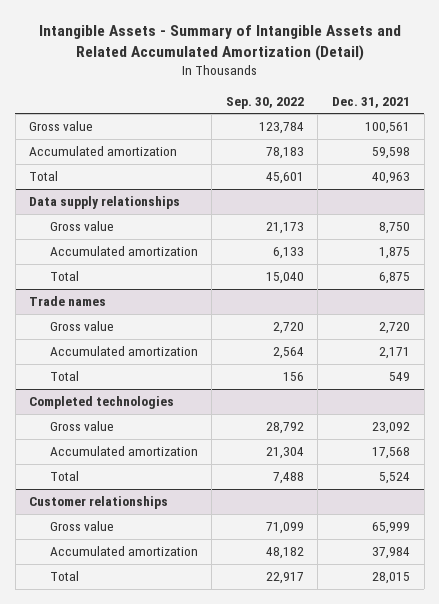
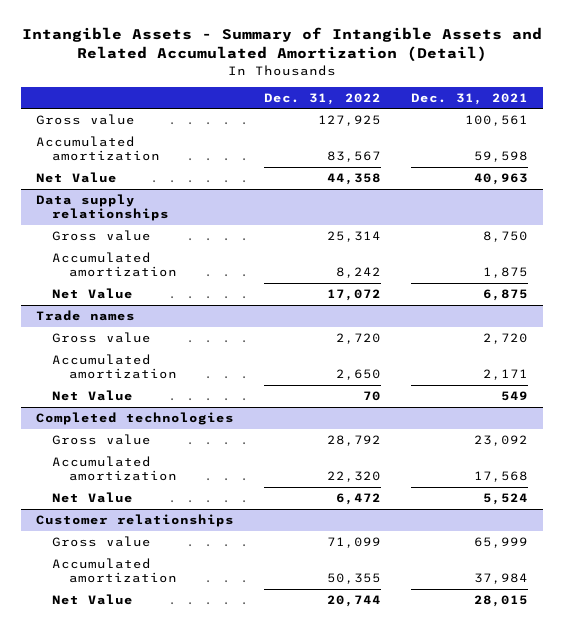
[225,96,304,109] Sep. 30, 2022 -> none
none -> [264,92,382,105] Dec. 31, 2022
[29,171,59,182] Total -> [35,172,117,184] Net Value
[49,271,79,282] Total -> [52,288,134,300] Net Value
[49,371,79,382] Total -> [52,390,134,402] Net Value
[49,471,79,482] Total -> [52,492,134,504] Net Value
[49,571,79,582] Total -> [52,594,134,606] Net Value

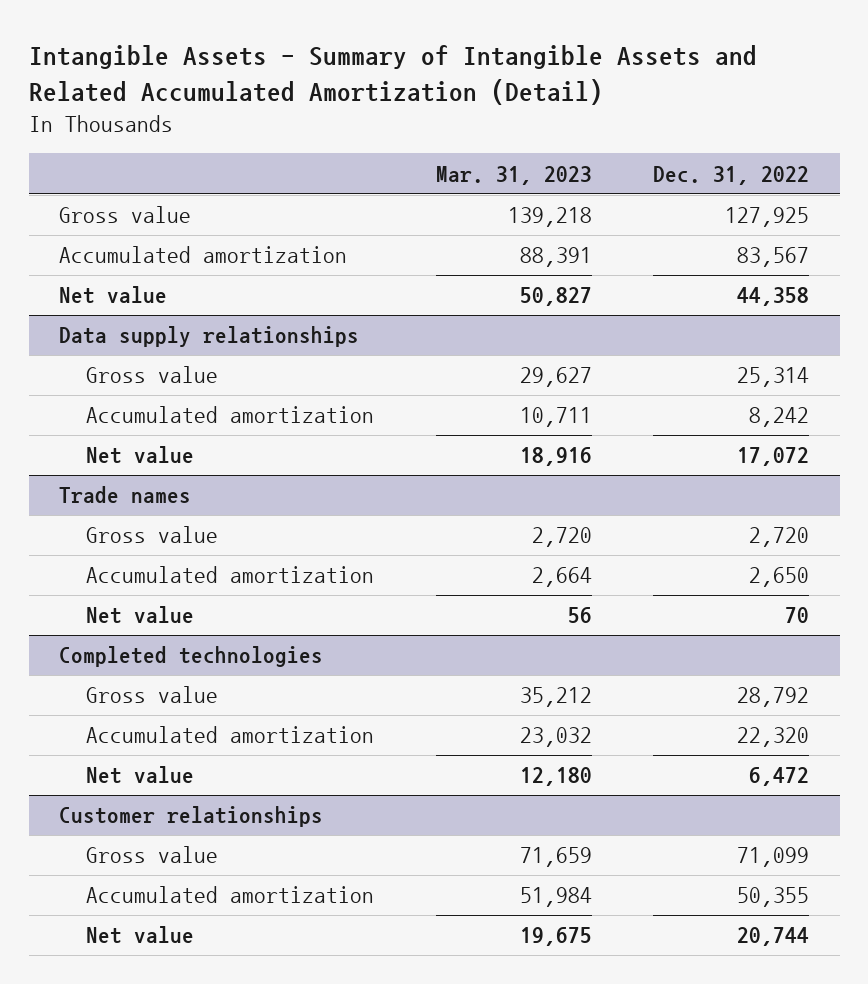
[411,92,529,105] Dec. 31, 2021 -> none
none -> [435,165,592,185] Mar. 31, 2023
[35,172,117,184] Net Value -> [59,286,168,305] Net value
[52,288,134,300] Net Value -> [86,446,195,465] Net value
[52,390,134,402] Net Value -> [86,606,195,625] Net value
[52,492,134,504] Net Value -> [86,766,195,785] Net value
[52,594,134,606] Net Value -> [86,926,195,945] Net value

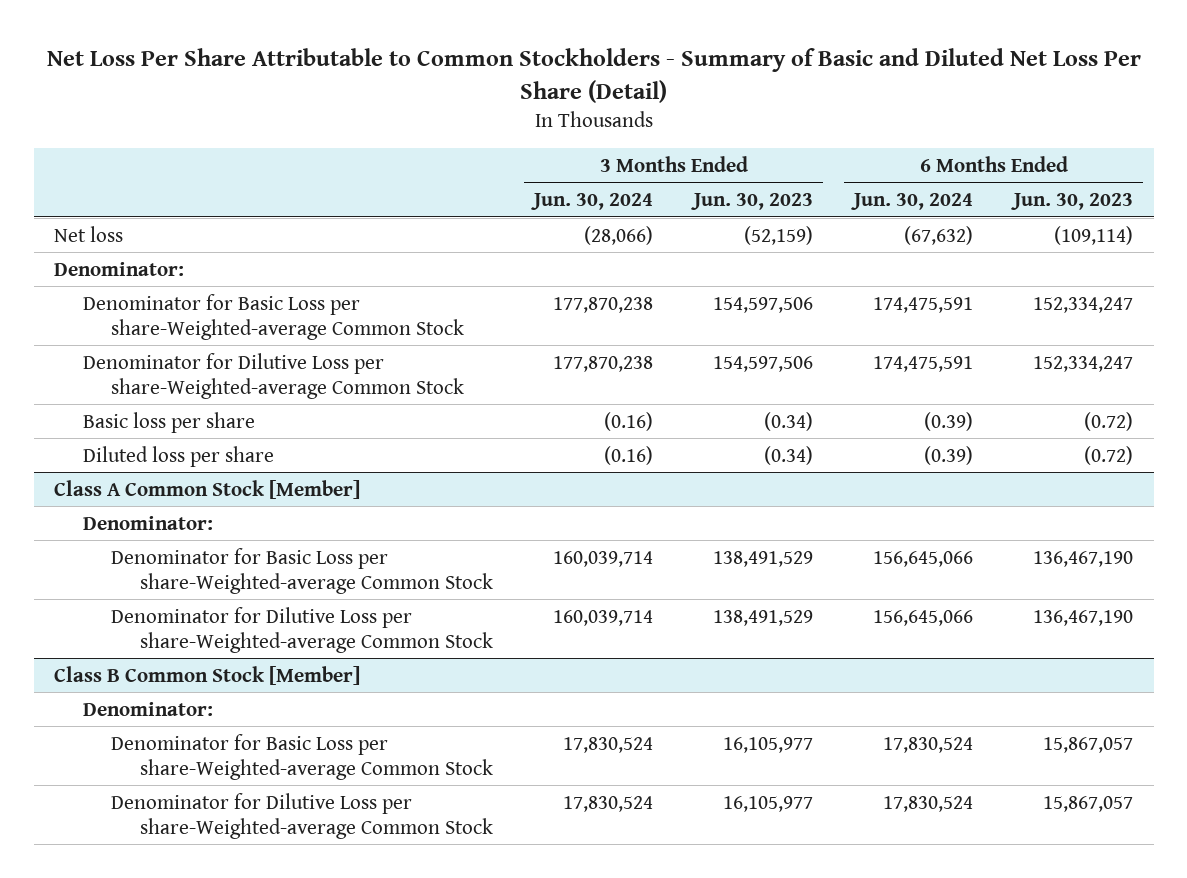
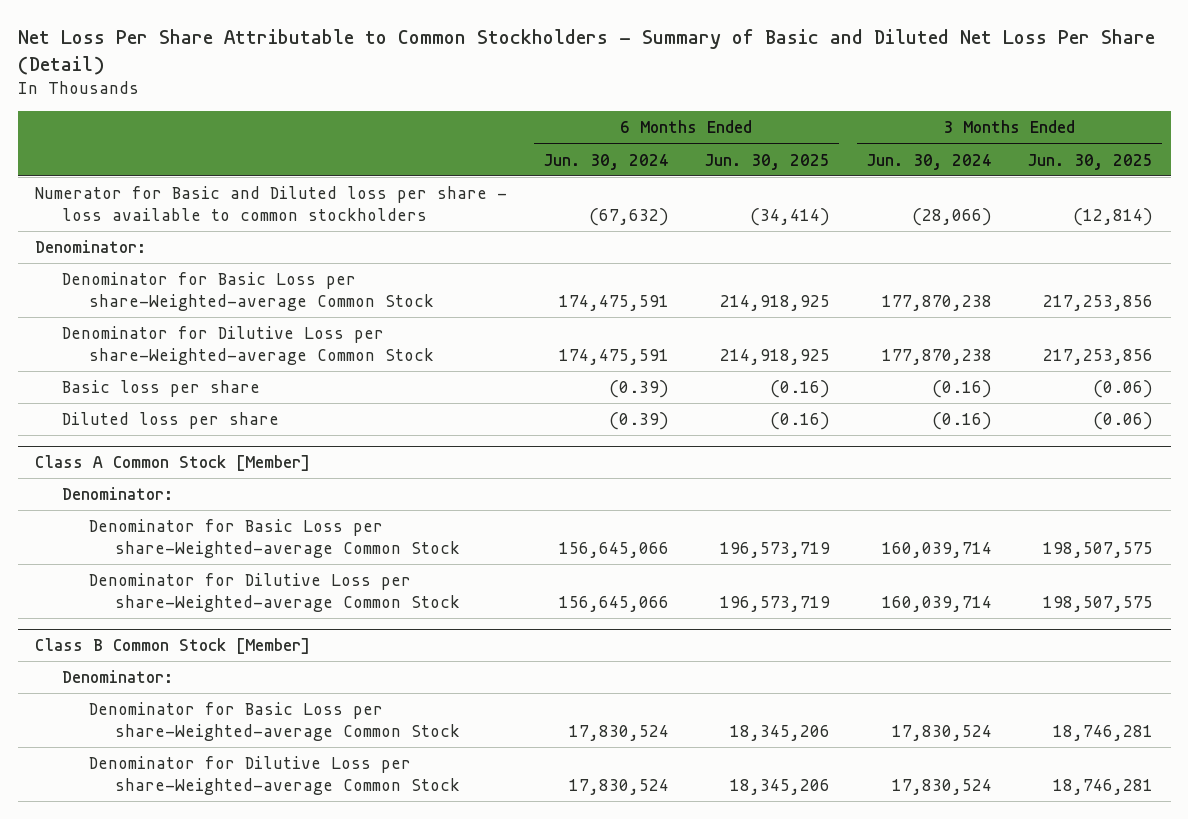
[691,192,814,210] Jun. 30, 2023 -> none
[1011,192,1134,210] Jun. 30, 2023 -> none
none -> [704,153,831,170] Jun. 30, 2025
none -> [1027,153,1154,170] Jun. 30, 2025
[54,225,124,242] Net loss -> [35,186,508,222] Numerator for Basic and Diluted loss per share - loss available to common stockholders

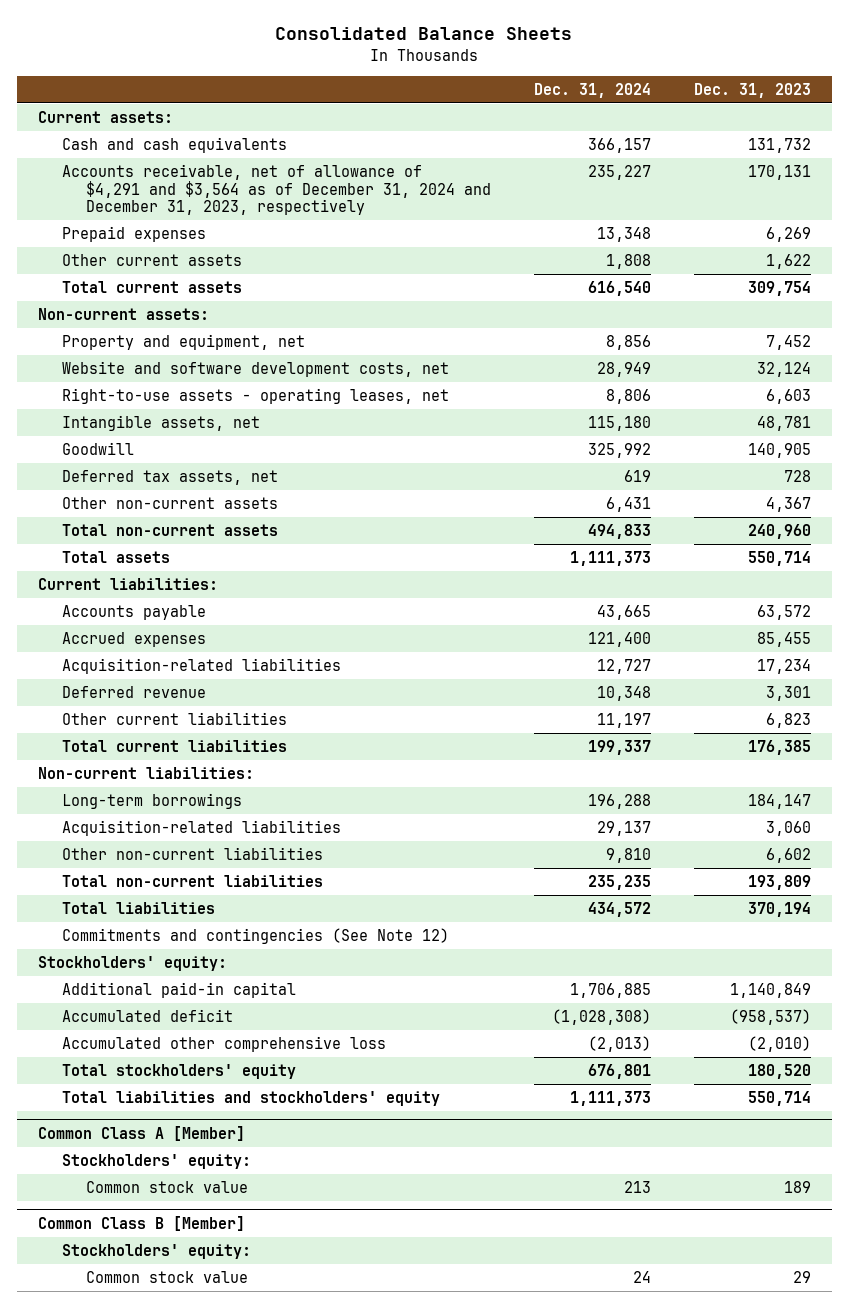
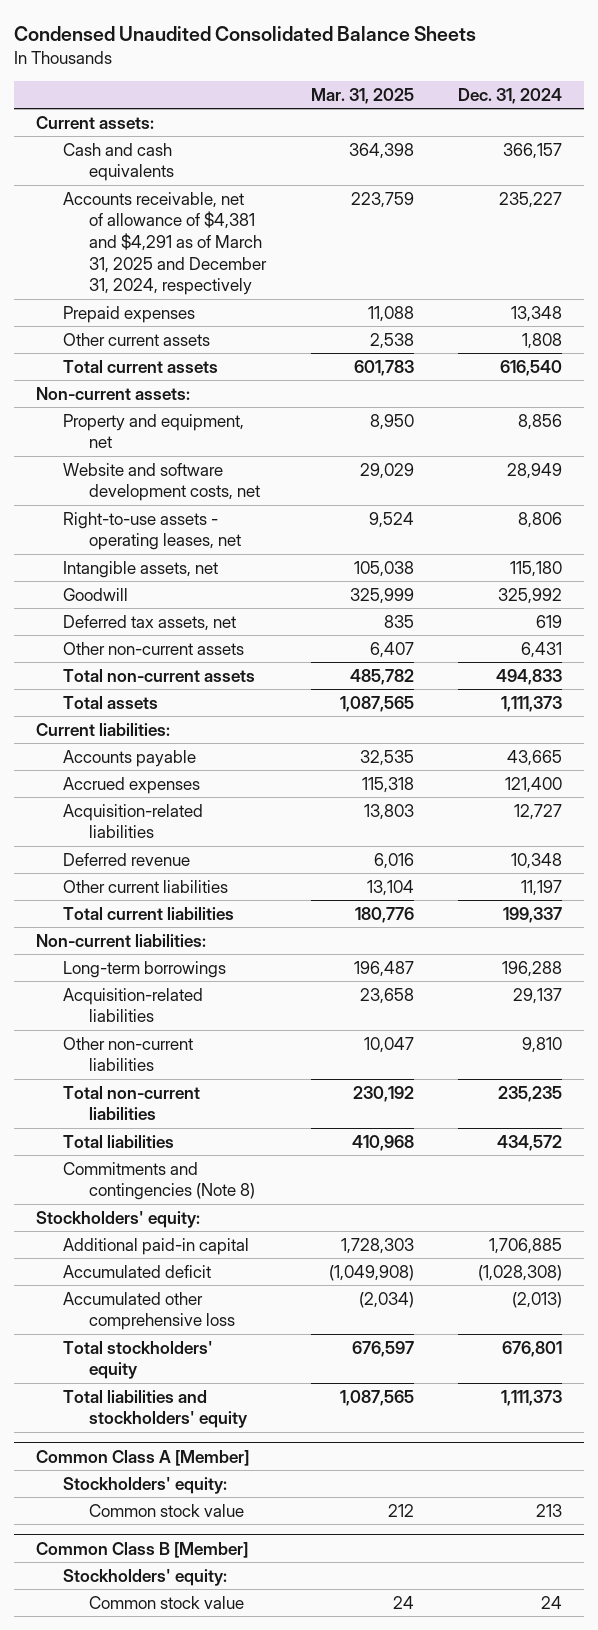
[275,27,573,41] Consolidated Balance Sheets -> [14,25,477,41] Condensed Unaudited Consolidated Balance Sheets
[693,82,811,98] Dec. 31, 2023 -> none
none -> [310,87,414,104] Mar. 31, 2025
[62,164,492,216] Accounts receivable, net of allowance of $4,291 and $3,564 as of December 31, 2024 and December 31, 2023, respectively -> [62,191,268,296] Accounts receivable, net of allowance of $4,381 and $4,291 as of March 31, 2025 and December 31, 2024, respectively
[62,928,450,945] Commitments and contingencies (See Note 12) -> [62,1161,256,1201] Commitments and contingencies (Note 8)

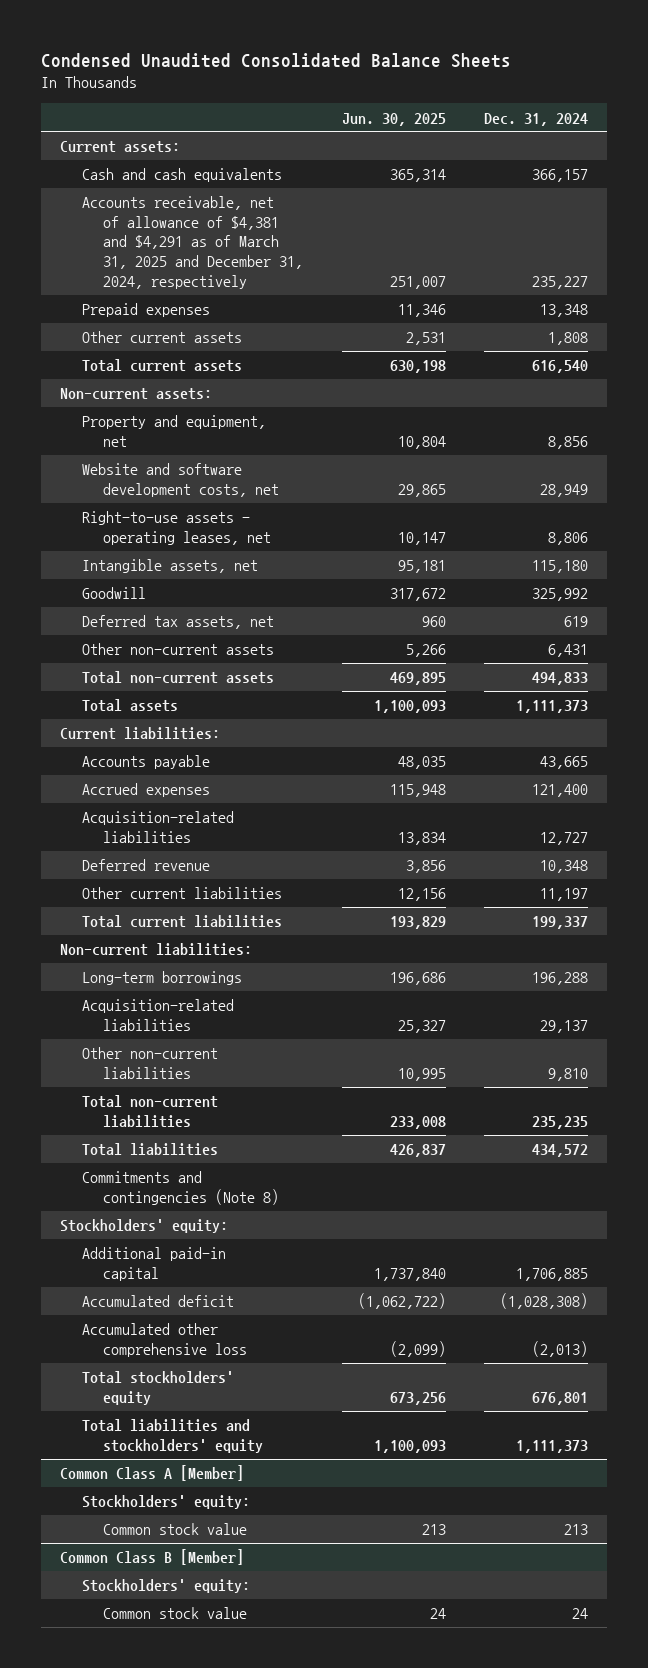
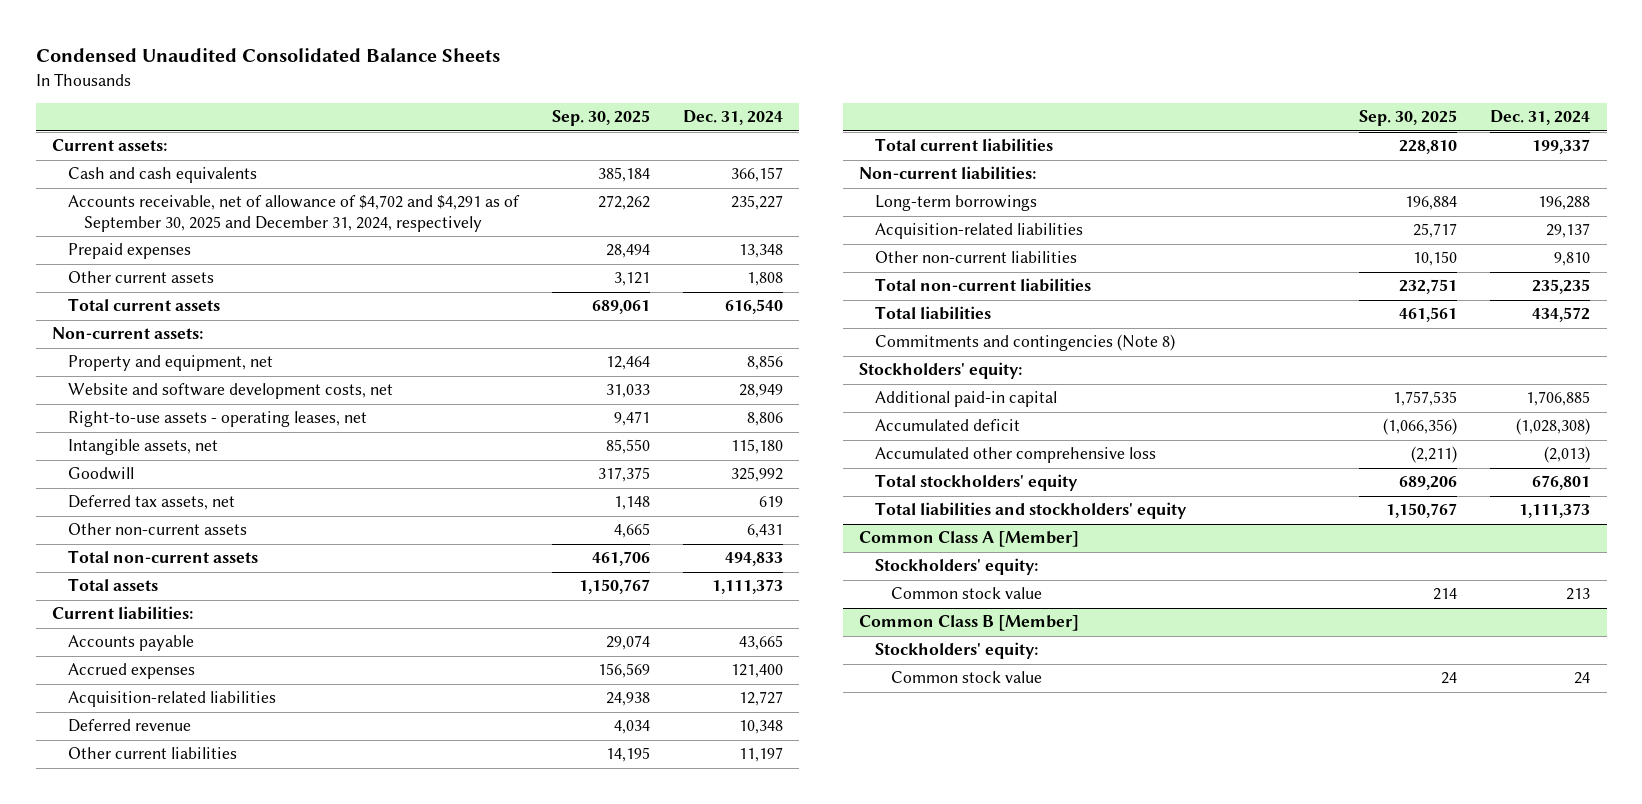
[341,112,446,126] Jun. 30, 2025 -> none
none -> [551,110,650,127] Sep. 30, 2025
[81,196,304,289] Accounts receivable, net of allowance of $4,381 and $4,291 as of March 31, 2025 and December 31, 2024, respectively -> [67,195,520,233] Accounts receivable, net of allowance of $4,702 and $4,291 as of September 30, 2025 and December 31, 2024, respectively

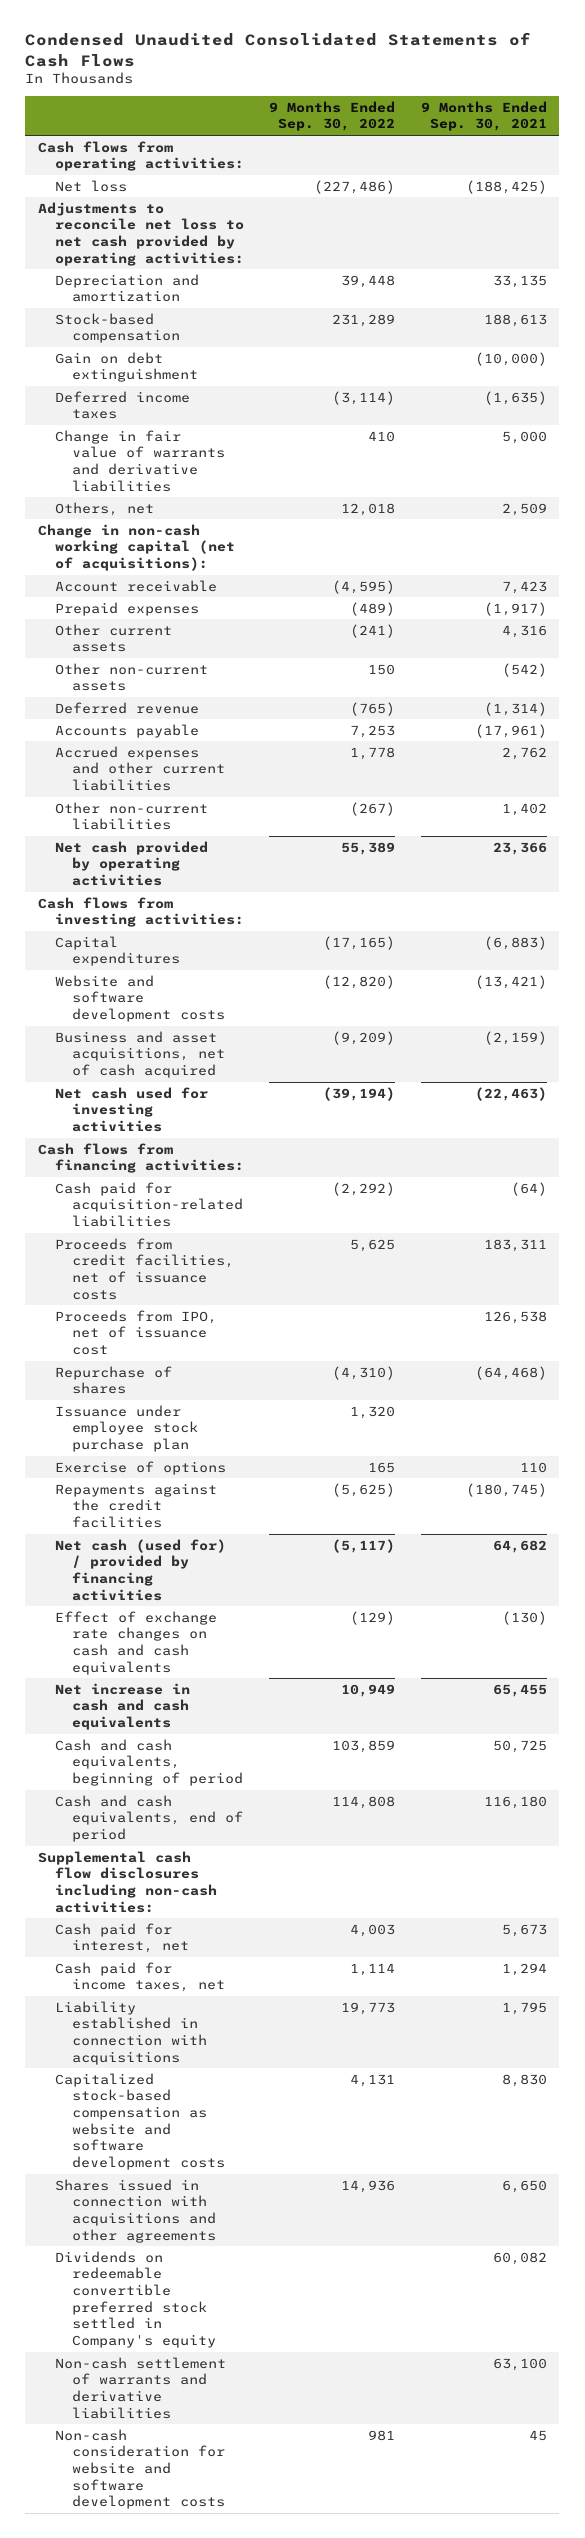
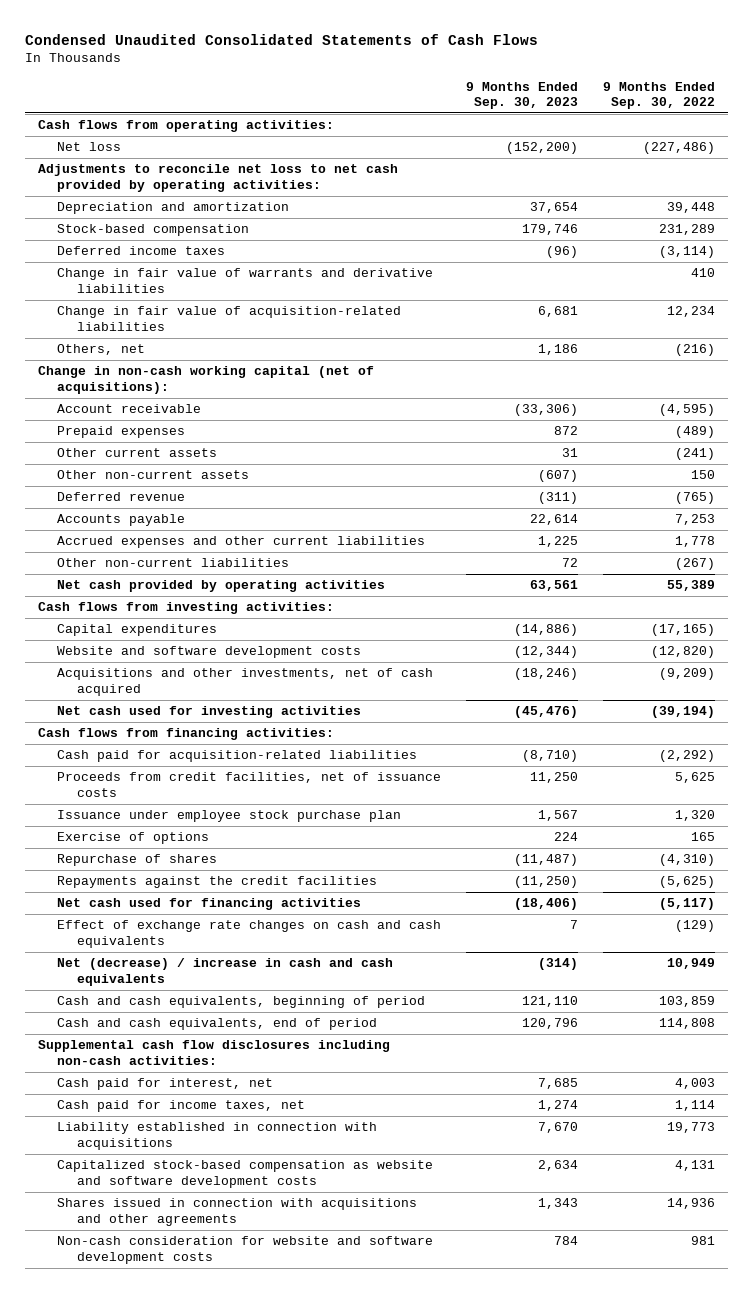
[420,100,547,132] 9 Months Ended Sep. 30, 2021 -> none
none -> [466,81,579,109] 9 Months Ended Sep. 30, 2023
[54,351,198,383] Gain on debt extinguishment -> none
none -> [57,306,402,331] Change in fair value of acquisition-related liabilities
[341,502,396,516] 12,018 -> [675,344,716,357] (216)
[54,1030,225,1079] Business and asset acquisitions, net of cash acquired -> [57,668,434,696] Acquisitions and other investments, net of cash acquired
[54,1309,217,1356] Proceeds from IPO, net of issuance cost -> none
[54,1365,172,1395] Repurchase of shares -> [57,854,218,867] Repurchase of shares
[54,1538,226,1601] Net cash (used for) / provided by financing activities -> [57,898,362,911] Net cash used for financing activities
[54,1682,190,1731] Net increase in cash and cash equivalents -> [57,958,394,986] Net (decrease) / increase in cash and cash equivalents
[54,2250,216,2349] Dividends on redeemable convertible preferred stock settled in Company's equity -> none
[54,2356,226,2419] Non-cash settlement of warrants and derivative liabilities -> none

